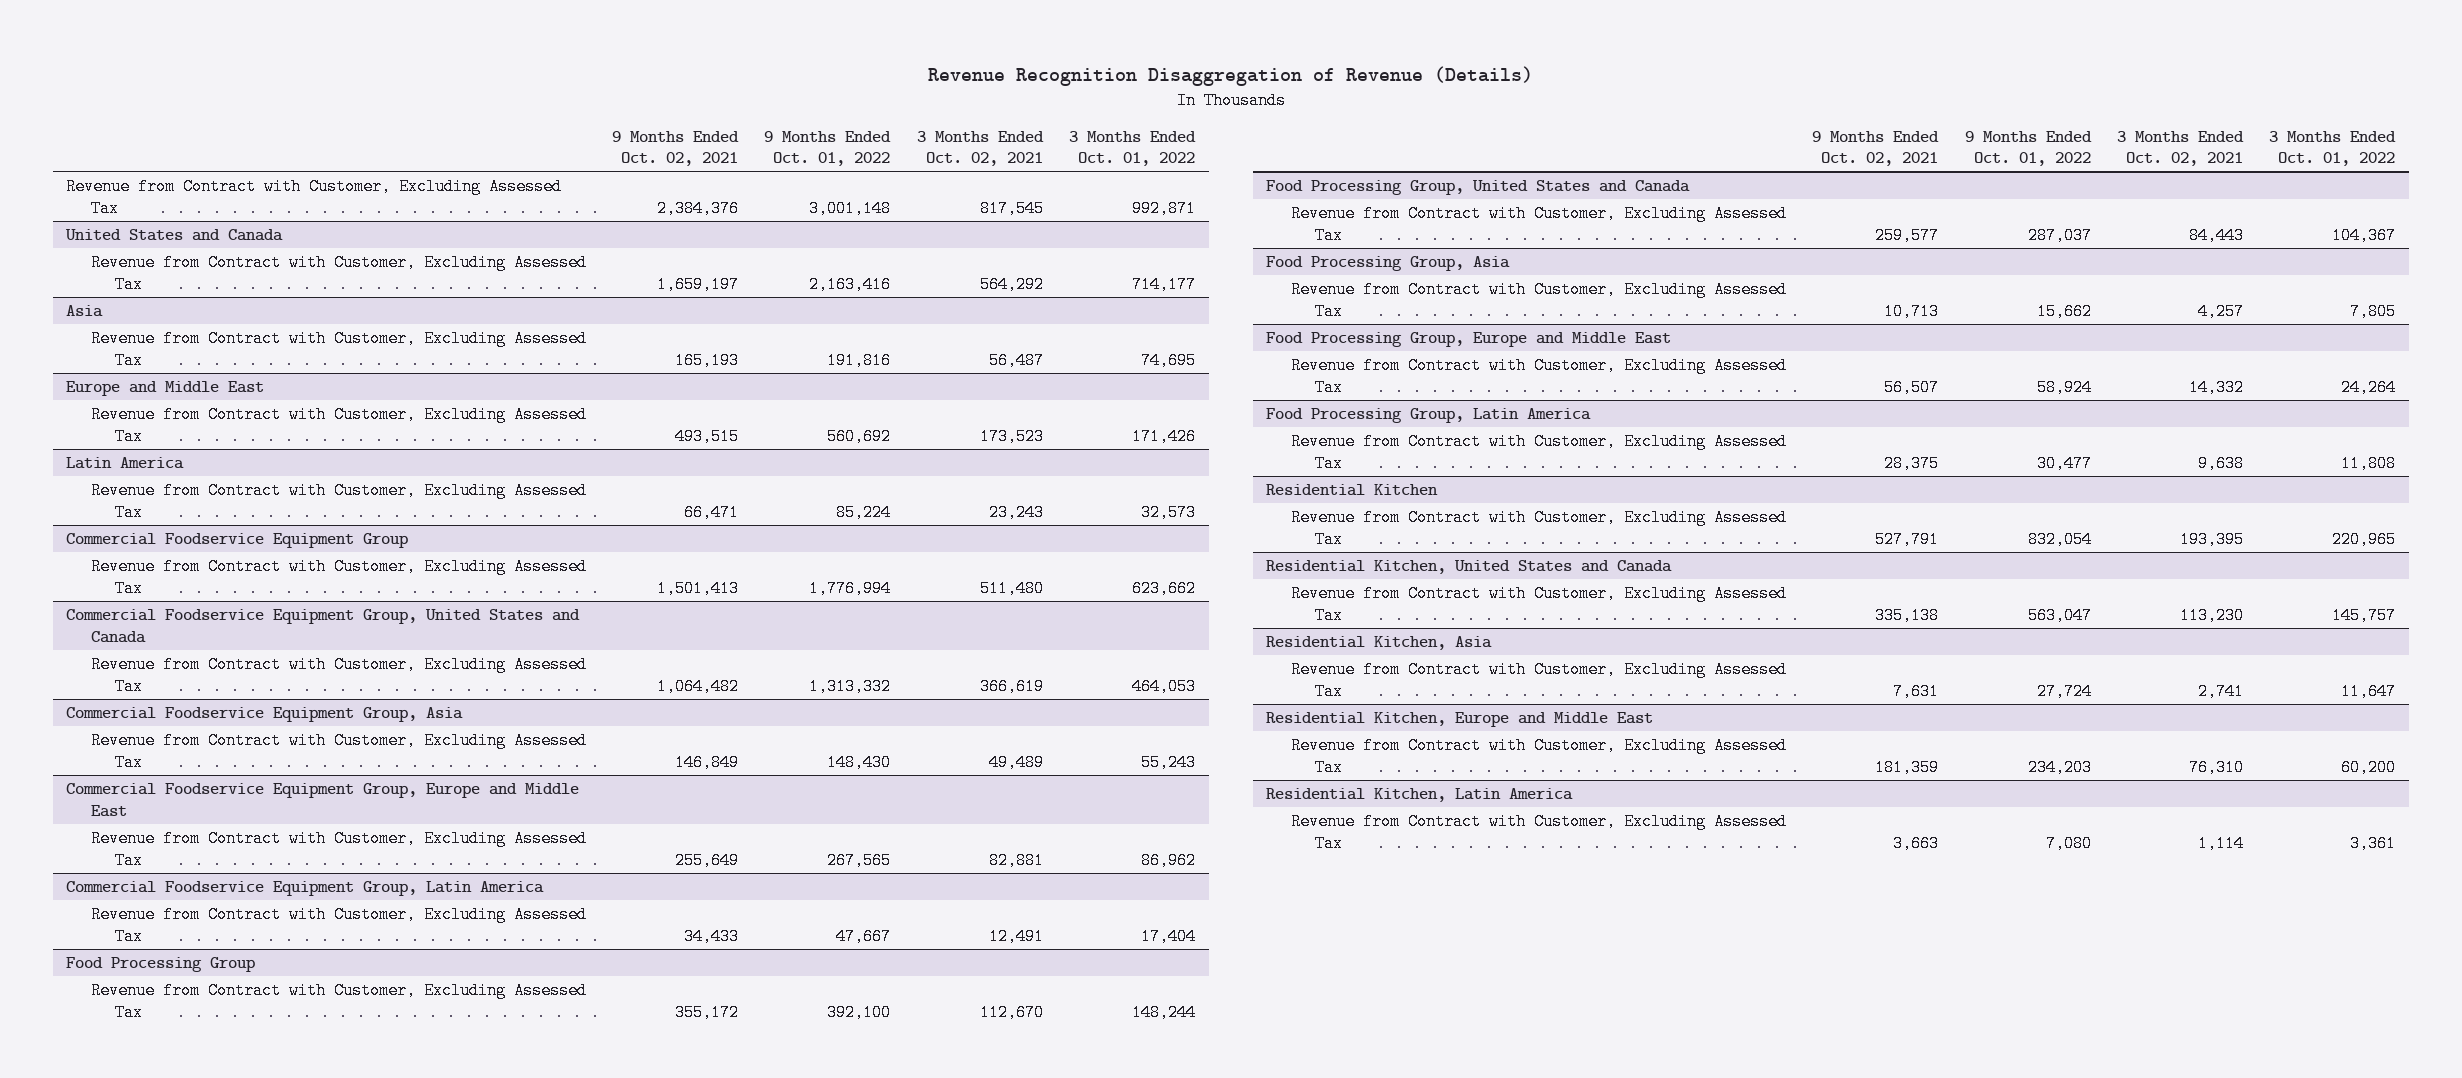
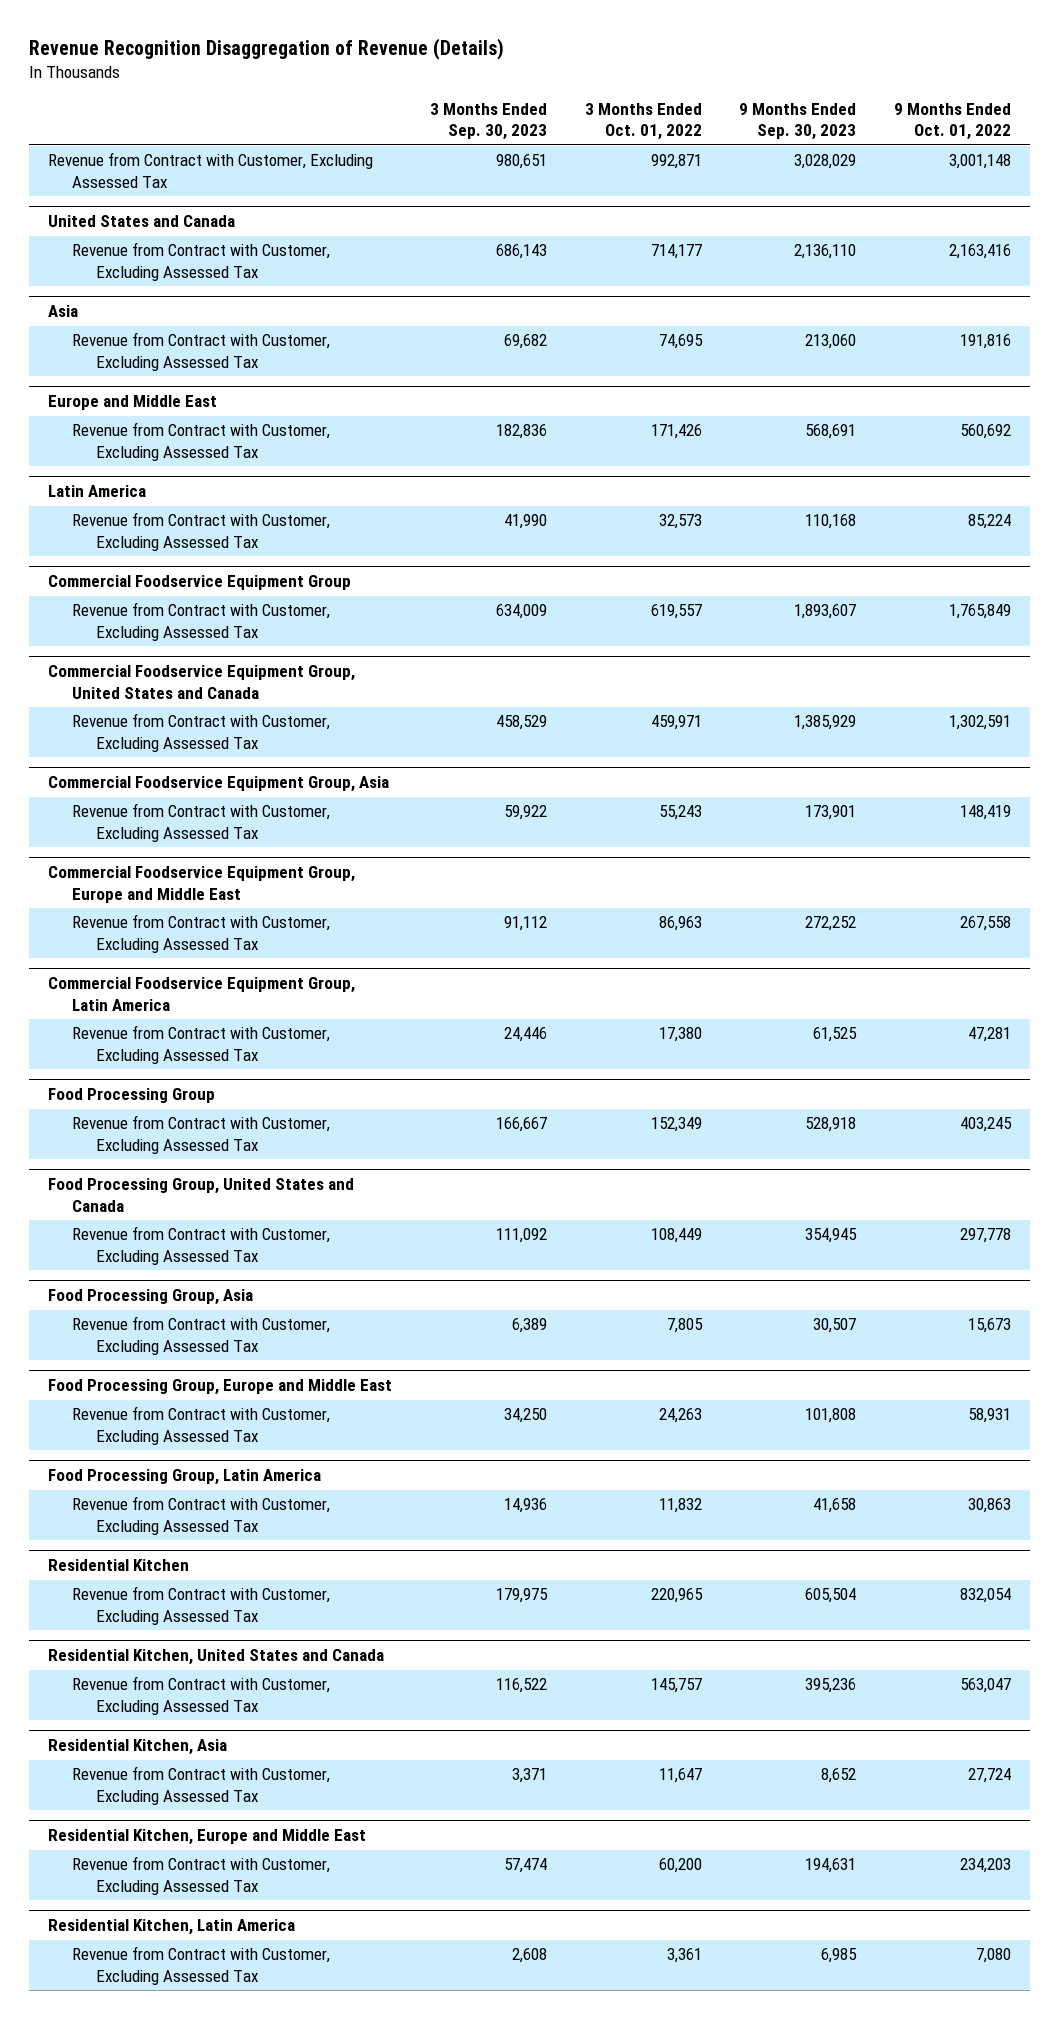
[612,130,740,167] 9 Months Ended Oct. 02, 2021 -> none
[916,130,1044,167] 3 Months Ended Oct. 02, 2021 -> none
none -> [429,102,547,141] 3 Months Ended Sep. 30, 2023
none -> [739,102,857,141] 9 Months Ended Sep. 30, 2023
[809,579,892,597] 1,776,994 -> [949,604,1012,620] 1,765,849
[1132,579,1197,597] 623,662 -> [650,604,702,620] 619,557
[809,677,892,695] 1,313,332 -> [949,715,1012,731] 1,302,591
[1132,677,1197,695] 464,053 -> [650,715,702,731] 459,971
[827,753,892,771] 148,430 -> [960,805,1012,821] 148,419
[827,851,892,869] 267,565 -> [960,916,1012,932] 267,558
[1141,851,1197,869] 86,962 -> [658,916,702,932] 86,963
[836,927,892,945] 47,667 -> [968,1027,1012,1043] 47,281
[1141,927,1197,945] 17,404 -> [658,1027,702,1043] 17,380
[827,1003,892,1021] 392,100 -> [960,1117,1013,1133] 403,245
[1132,1003,1197,1021] 148,244 -> [650,1117,702,1133] 152,349
[2027,226,2092,244] 287,037 -> [960,1228,1012,1244] 297,778
[2332,226,2397,244] 104,367 -> [650,1228,702,1244] 108,449
[2036,302,2092,320] 15,662 -> [968,1318,1012,1334] 15,673
[2036,378,2092,396] 58,924 -> [968,1408,1012,1424] 58,931
[2341,378,2397,396] 24,264 -> [658,1408,702,1424] 24,263
[2036,454,2092,472] 30,477 -> [968,1498,1012,1514] 30,863
[2341,454,2397,472] 11,808 -> [658,1498,702,1514] 11,832

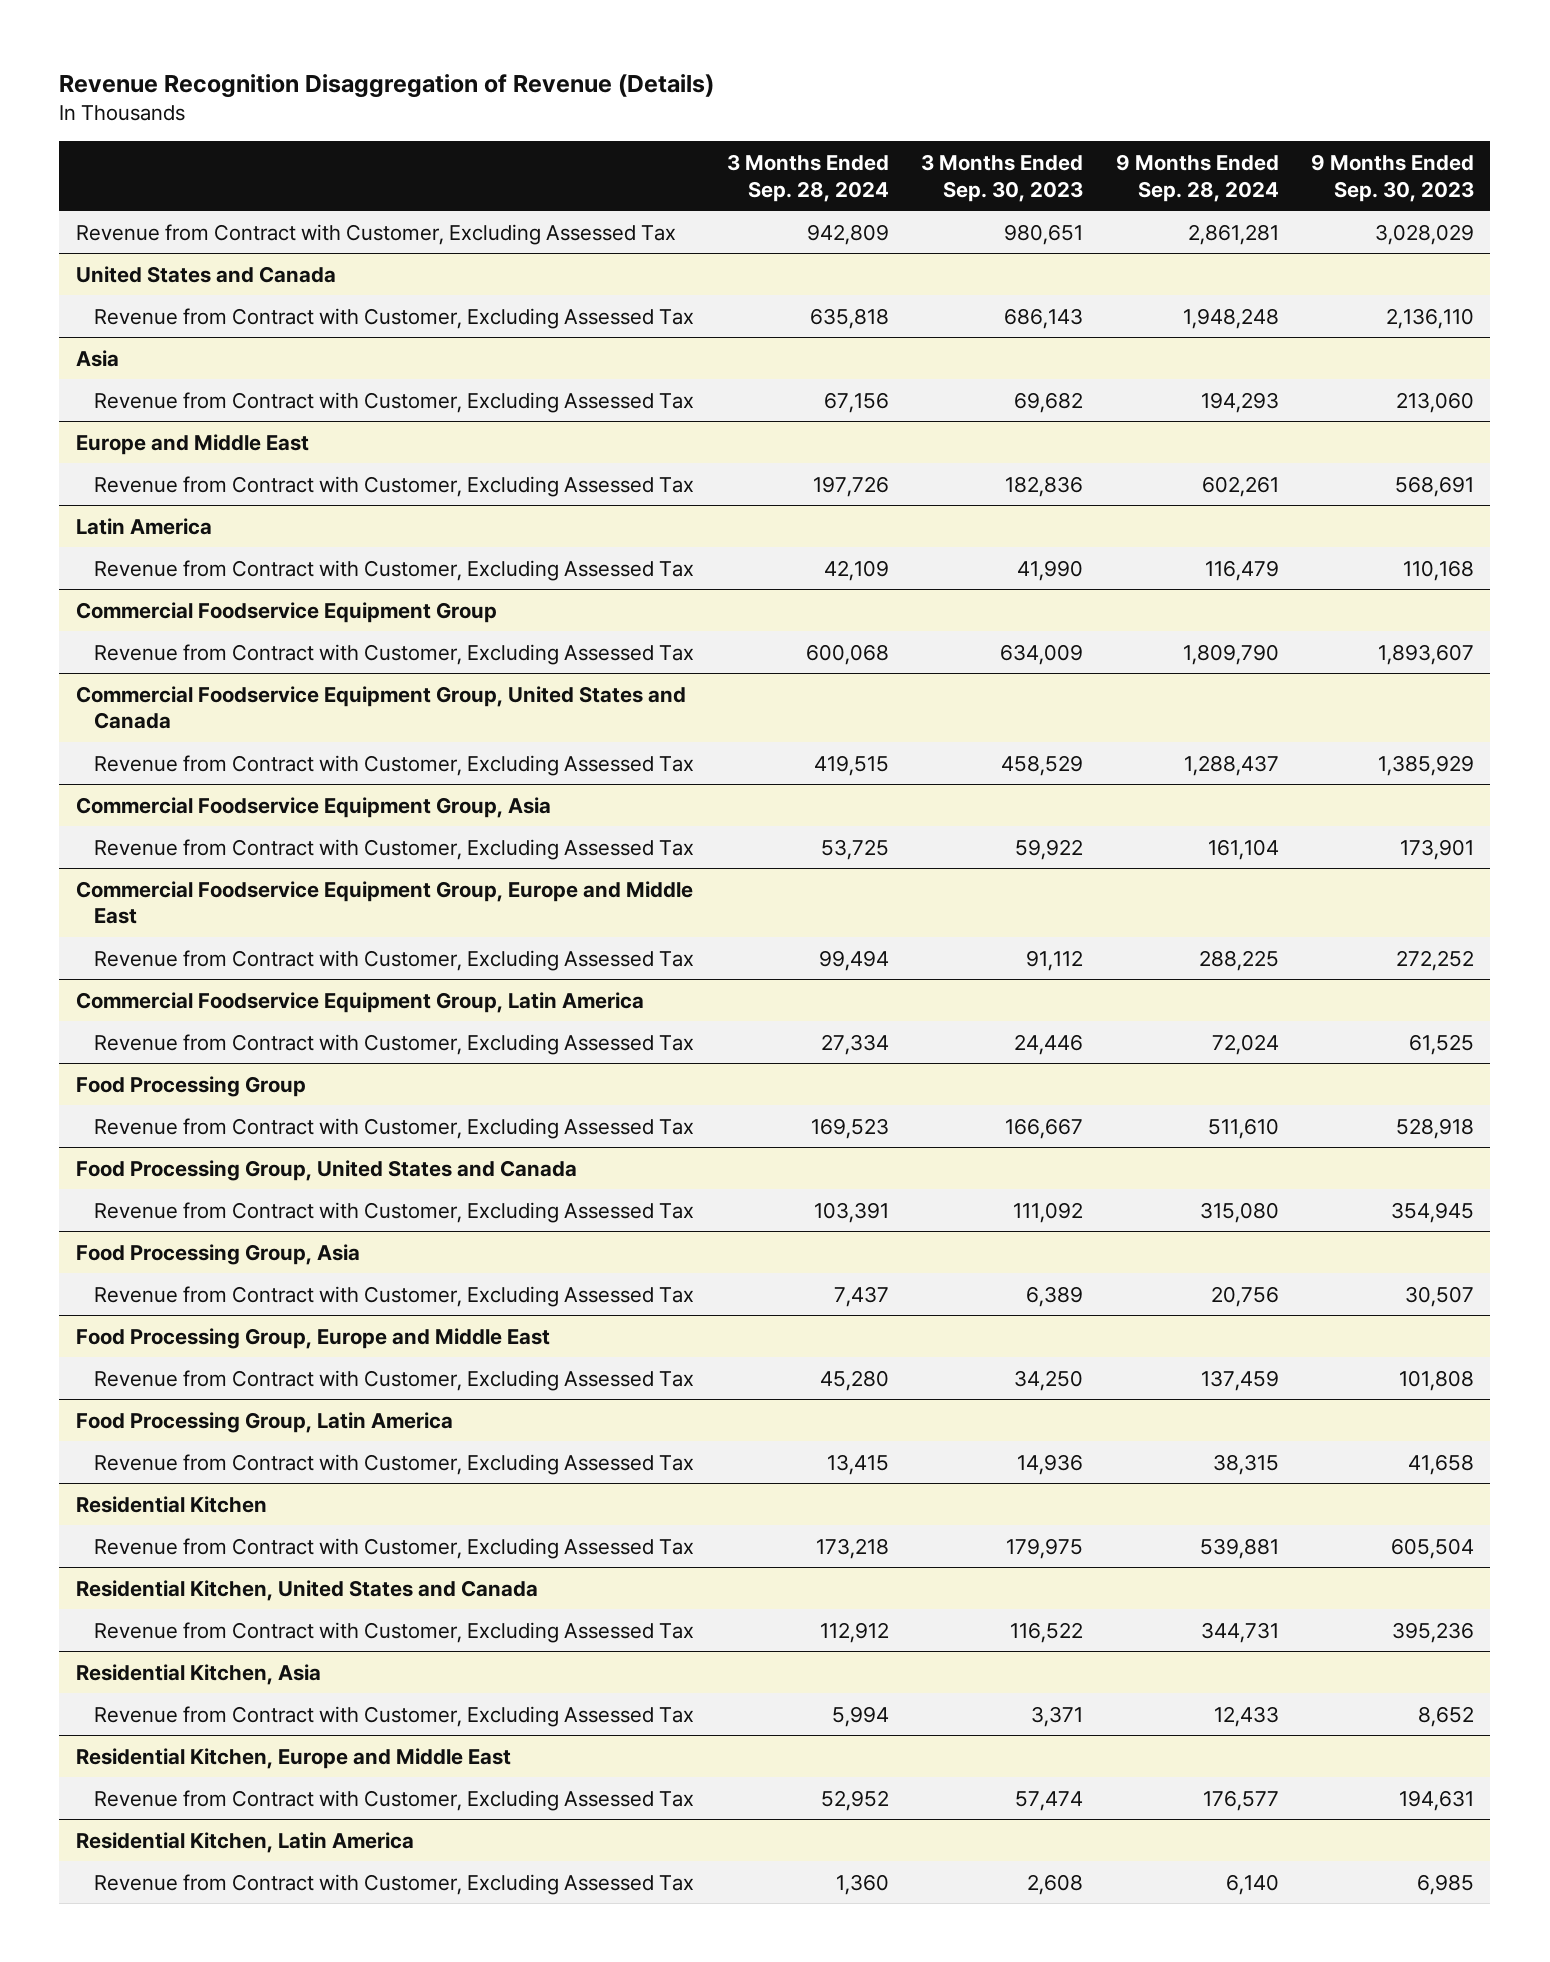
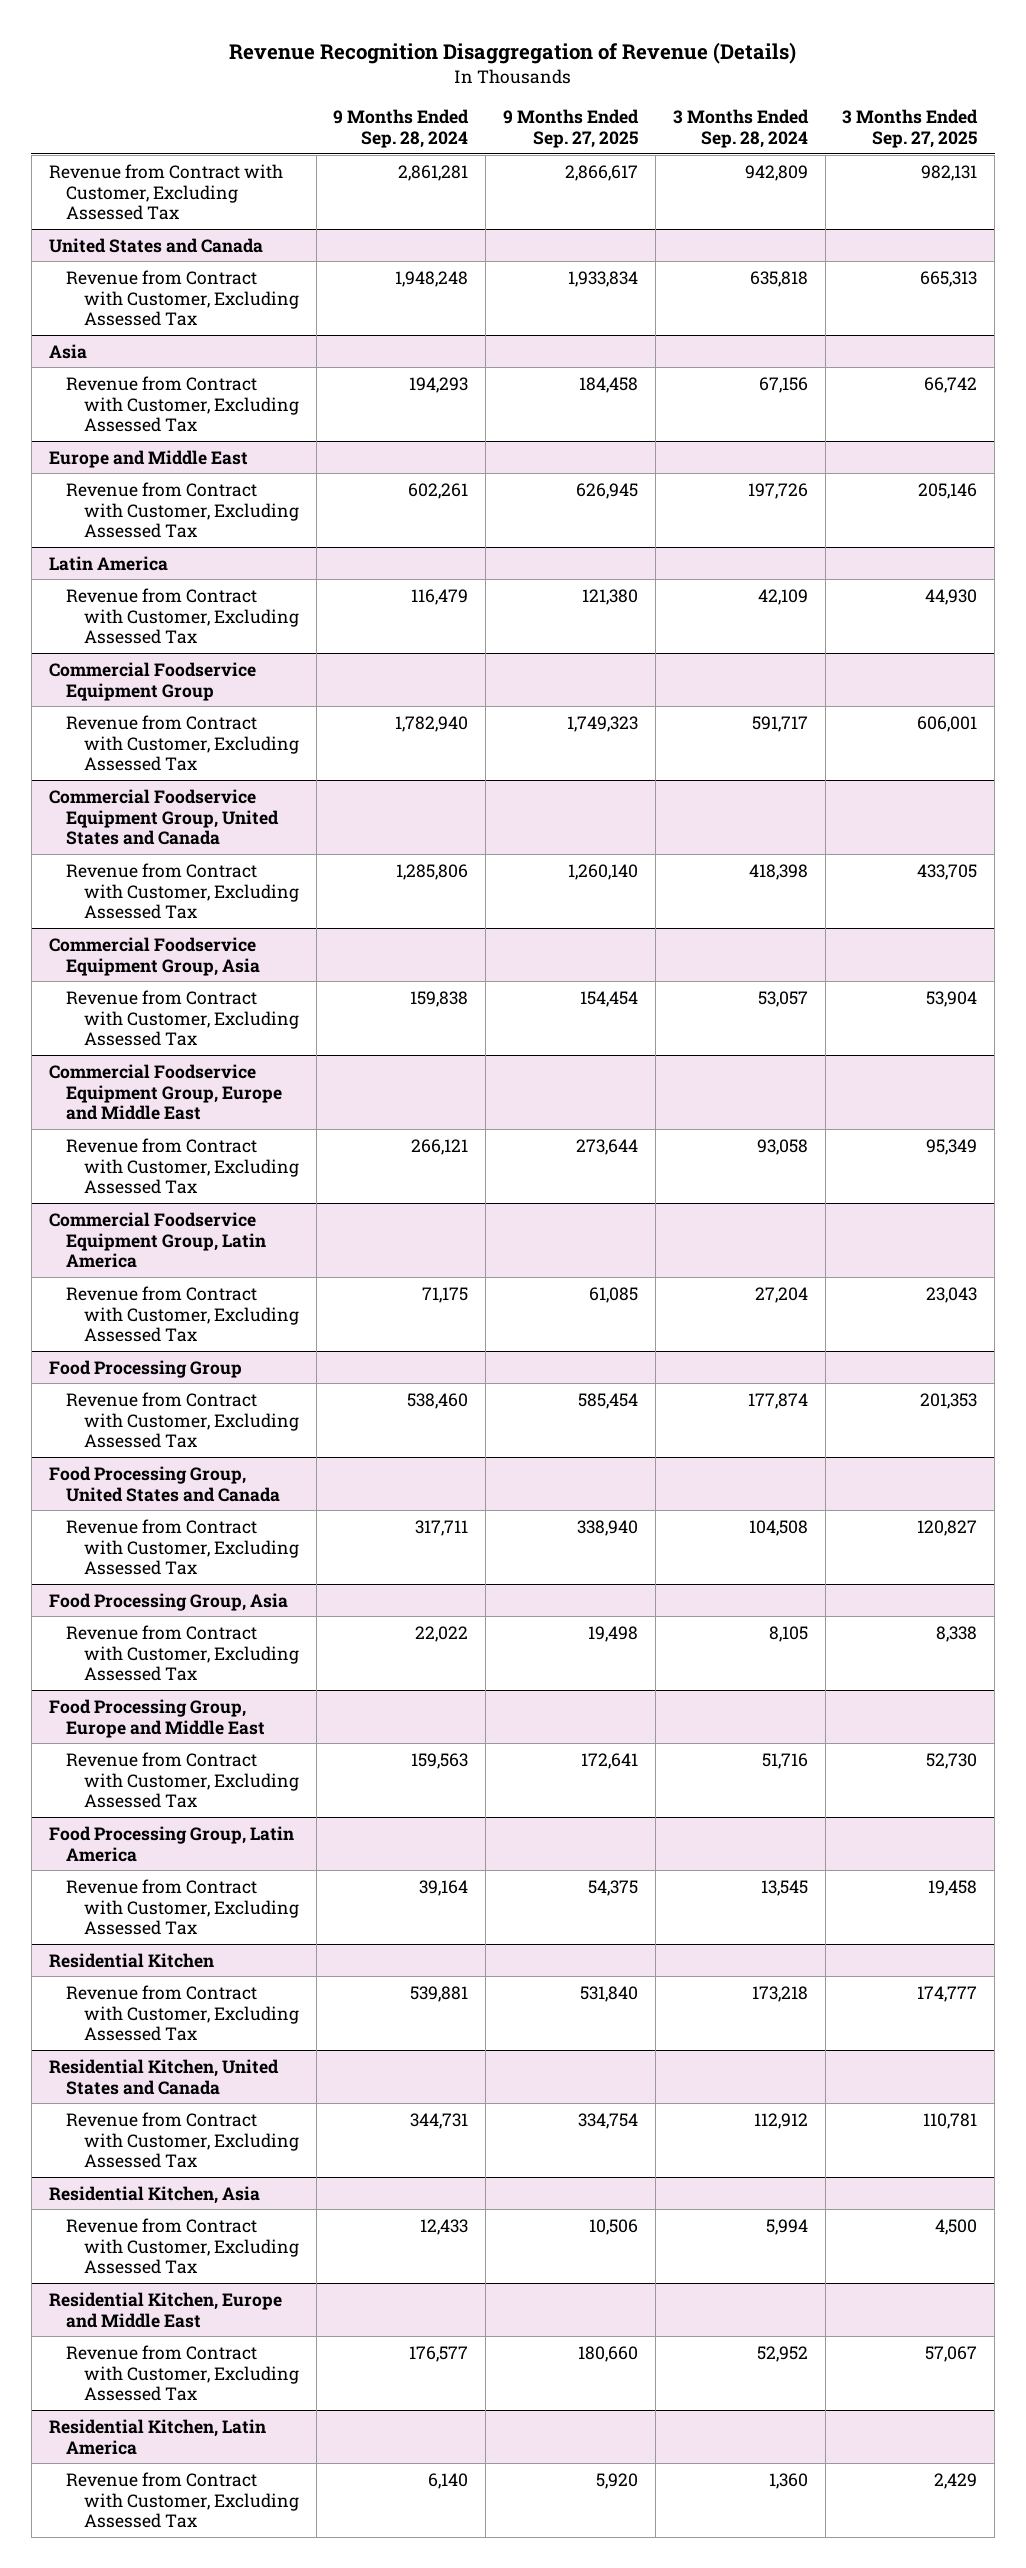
[921,153,1084,202] 3 Months Ended Sep. 30, 2023 -> none
[1311,153,1475,202] 9 Months Ended Sep. 30, 2023 -> none
none -> [503,108,640,148] 9 Months Ended Sep. 27, 2025
none -> [842,108,979,148] 3 Months Ended Sep. 27, 2025
[805,643,889,665] 600,068 -> [751,715,808,732] 591,717
[1182,643,1279,665] 1,809,790 -> [395,715,469,732] 1,782,940
[813,754,889,776] 419,515 -> [748,863,808,880] 418,398
[1183,754,1279,776] 1,288,437 -> [396,863,469,880] 1,285,806
[820,838,889,860] 53,725 -> [757,990,808,1007] 53,057
[1207,838,1279,860] 161,104 -> [410,990,469,1007] 159,838
[818,949,889,971] 99,494 -> [756,1138,808,1155] 93,058
[1198,949,1279,971] 288,225 -> [411,1138,469,1155] 266,121
[820,1033,889,1055] 27,334 -> [754,1286,808,1303] 27,204
[1211,1033,1279,1055] 72,024 -> [422,1286,469,1303] 71,175
[810,1117,889,1139] 169,523 -> [747,1392,808,1409] 177,874
[1207,1117,1279,1139] 511,610 -> [407,1392,469,1409] 538,460
[813,1201,889,1223] 103,391 -> [748,1519,808,1536] 104,508
[1199,1201,1279,1223] 315,080 -> [415,1519,469,1536] 317,711
[833,1285,889,1307] 7,437 -> [768,1625,808,1642] 8,105
[1210,1285,1279,1307] 20,756 -> [415,1625,469,1642] 22,022
[819,1369,889,1391] 45,280 -> [761,1752,808,1769] 51,716
[1200,1369,1279,1391] 137,459 -> [411,1752,469,1769] 159,563
[826,1453,889,1475] 13,415 -> [760,1879,808,1896] 13,545
[1212,1453,1279,1475] 38,315 -> [419,1879,469,1896] 39,164

